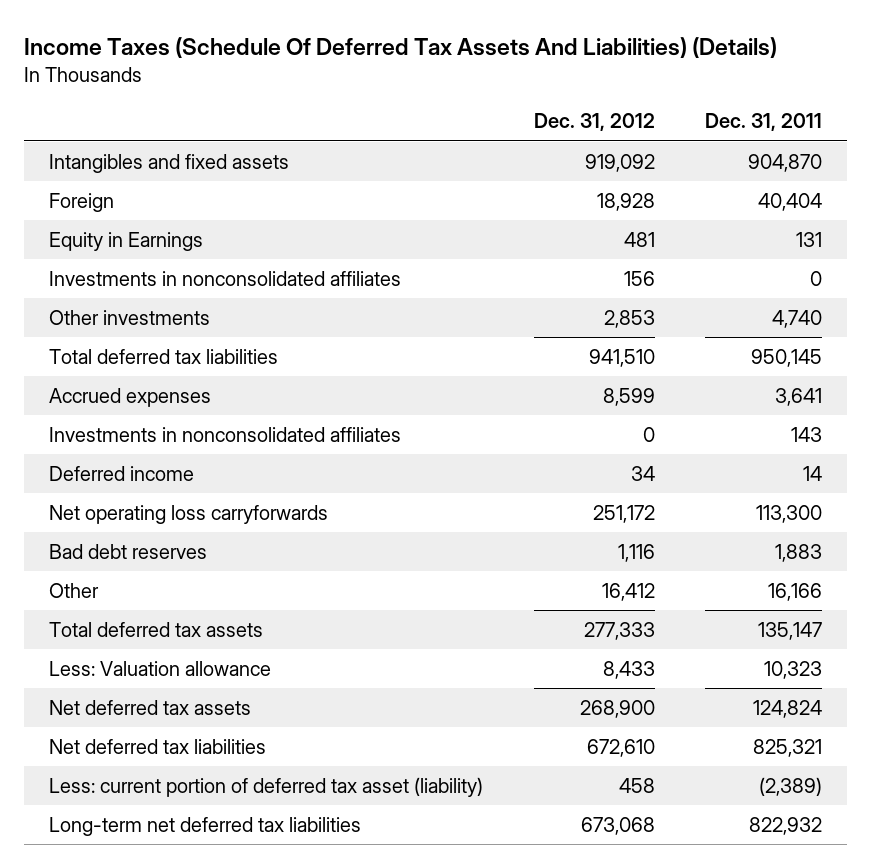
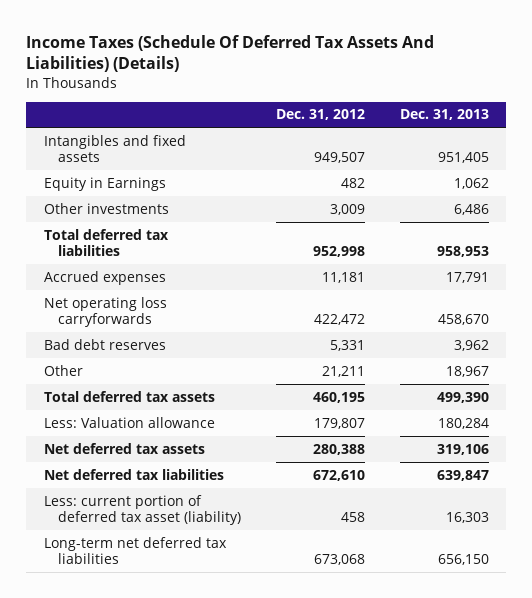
[705,113,823,132] Dec. 31, 2011 -> none
none -> [399,109,489,121] Dec. 31, 2013
[49,192,115,212] Foreign -> none
[49,270,402,286] Investments in nonconsolidated affiliates -> none
[49,426,402,442] Investments in nonconsolidated affiliates -> none
[49,465,195,481] Deferred income -> none
[584,153,655,172] 919,092 -> [313,152,365,164] 949,507
[623,231,655,247] 481 -> [340,177,365,188] 482
[603,309,655,328] 2,853 -> [329,203,365,215] 3,009
[588,348,655,367] 941,510 -> [312,246,365,258] 952,998
[602,387,655,406] 8,599 -> [321,271,365,283] 11,181
[592,504,655,523] 251,172 -> [313,314,365,326] 422,472
[617,543,655,562] 1,116 -> [329,339,365,351] 5,331
[601,582,655,601] 16,412 -> [321,365,365,377] 21,211
[583,621,655,640] 277,333 -> [312,391,365,403] 460,195
[602,660,655,679] 8,433 -> [313,417,365,429] 179,807
[579,699,655,718] 268,900 -> [312,443,365,455] 280,388

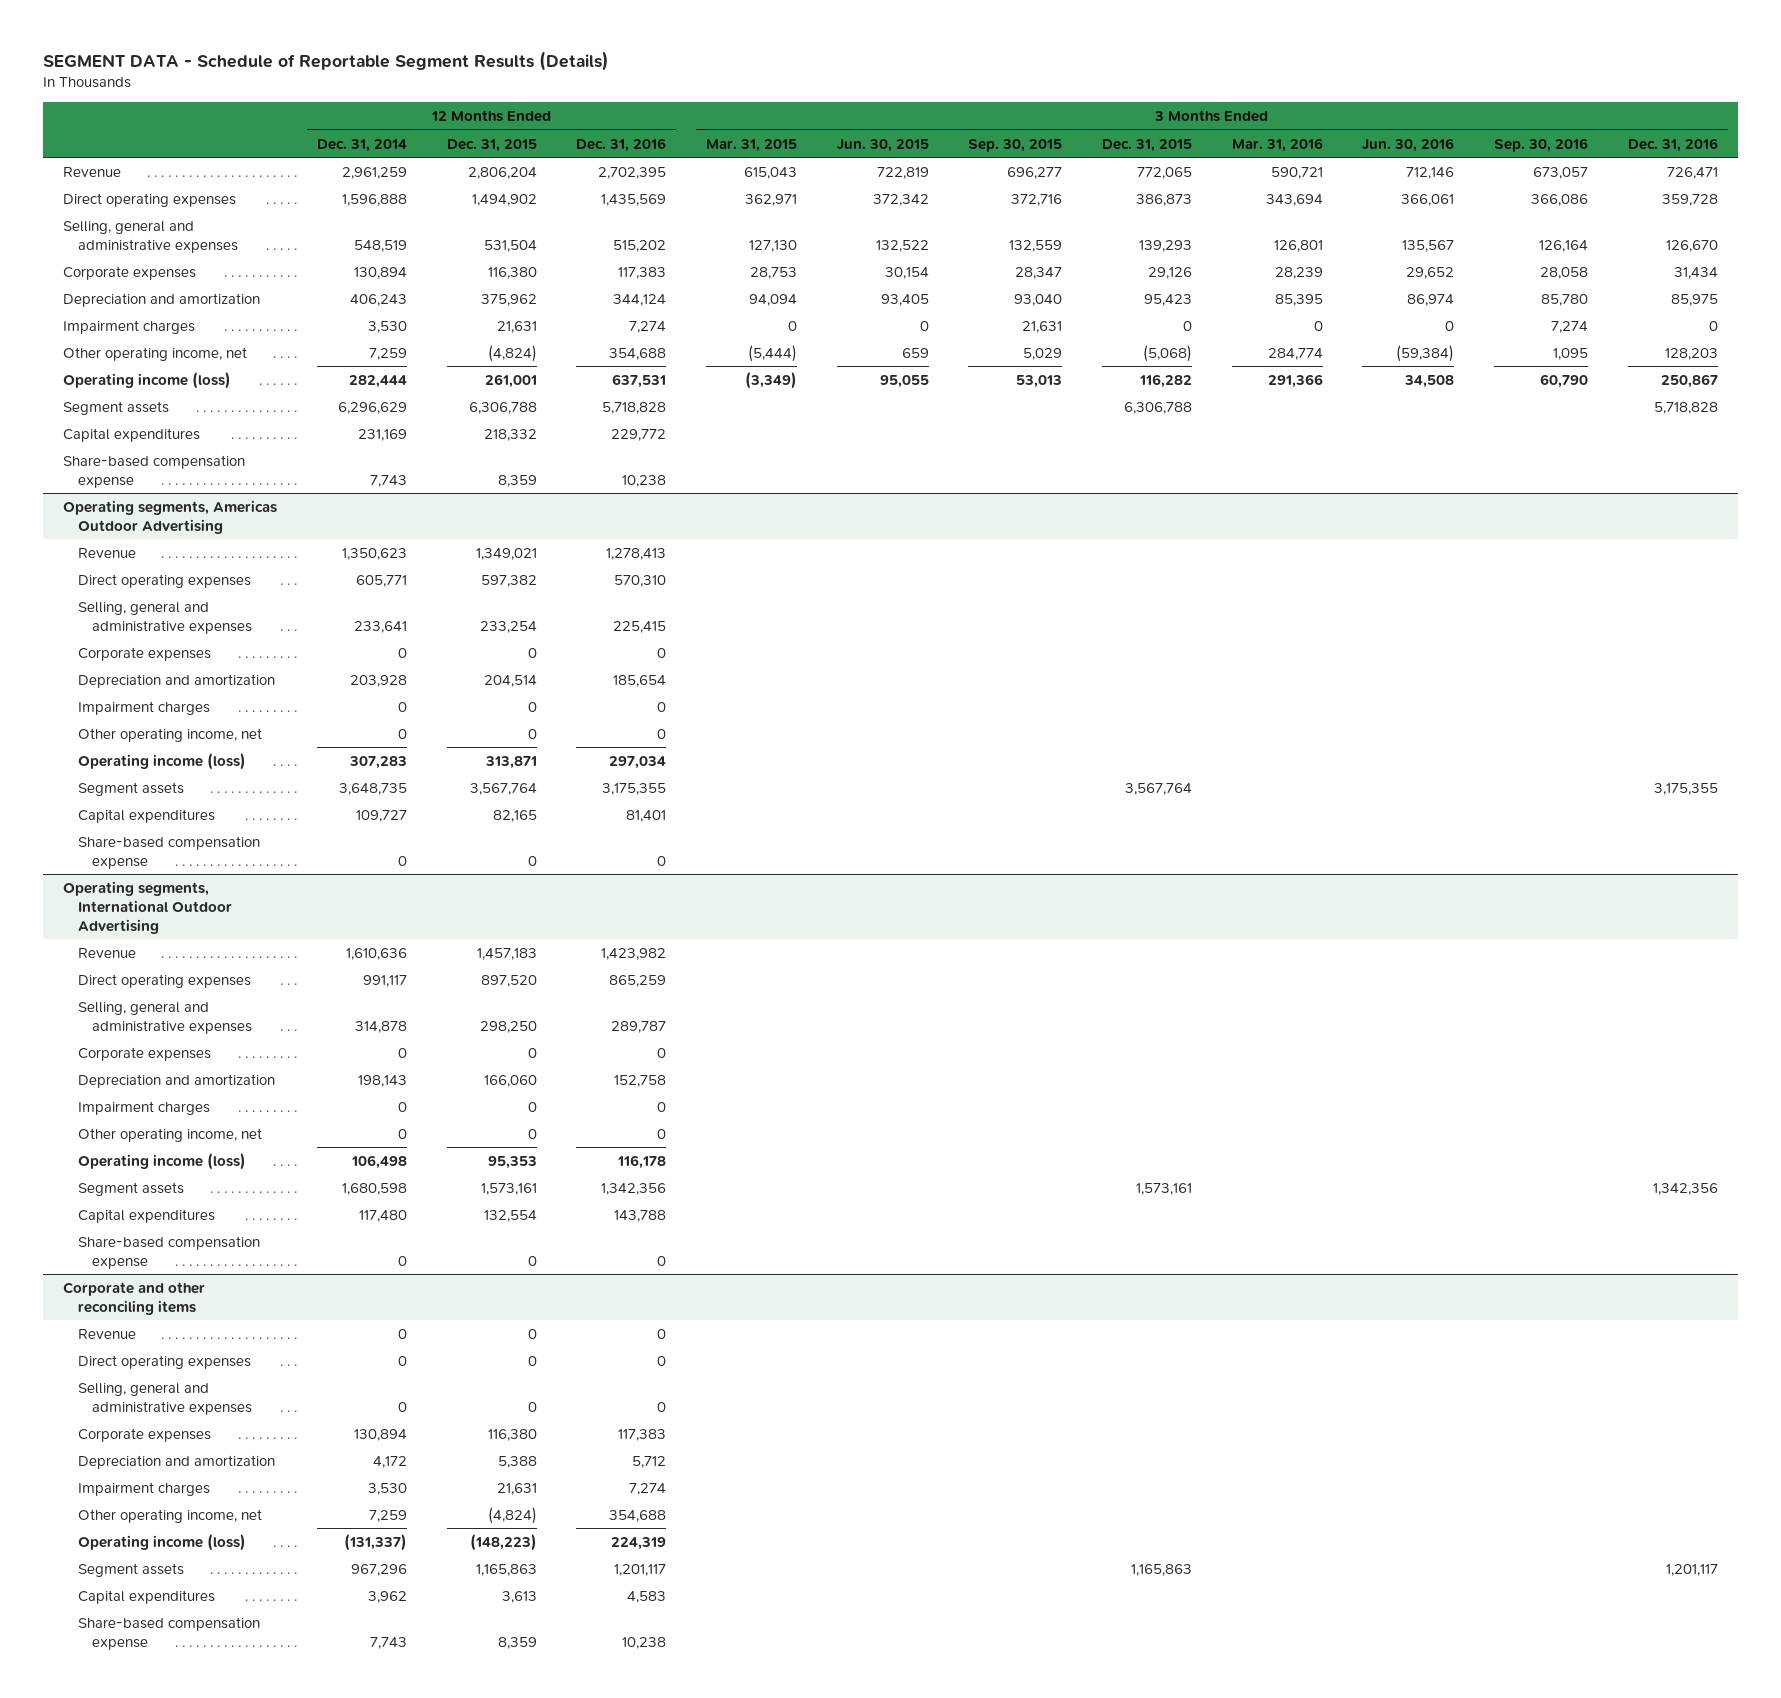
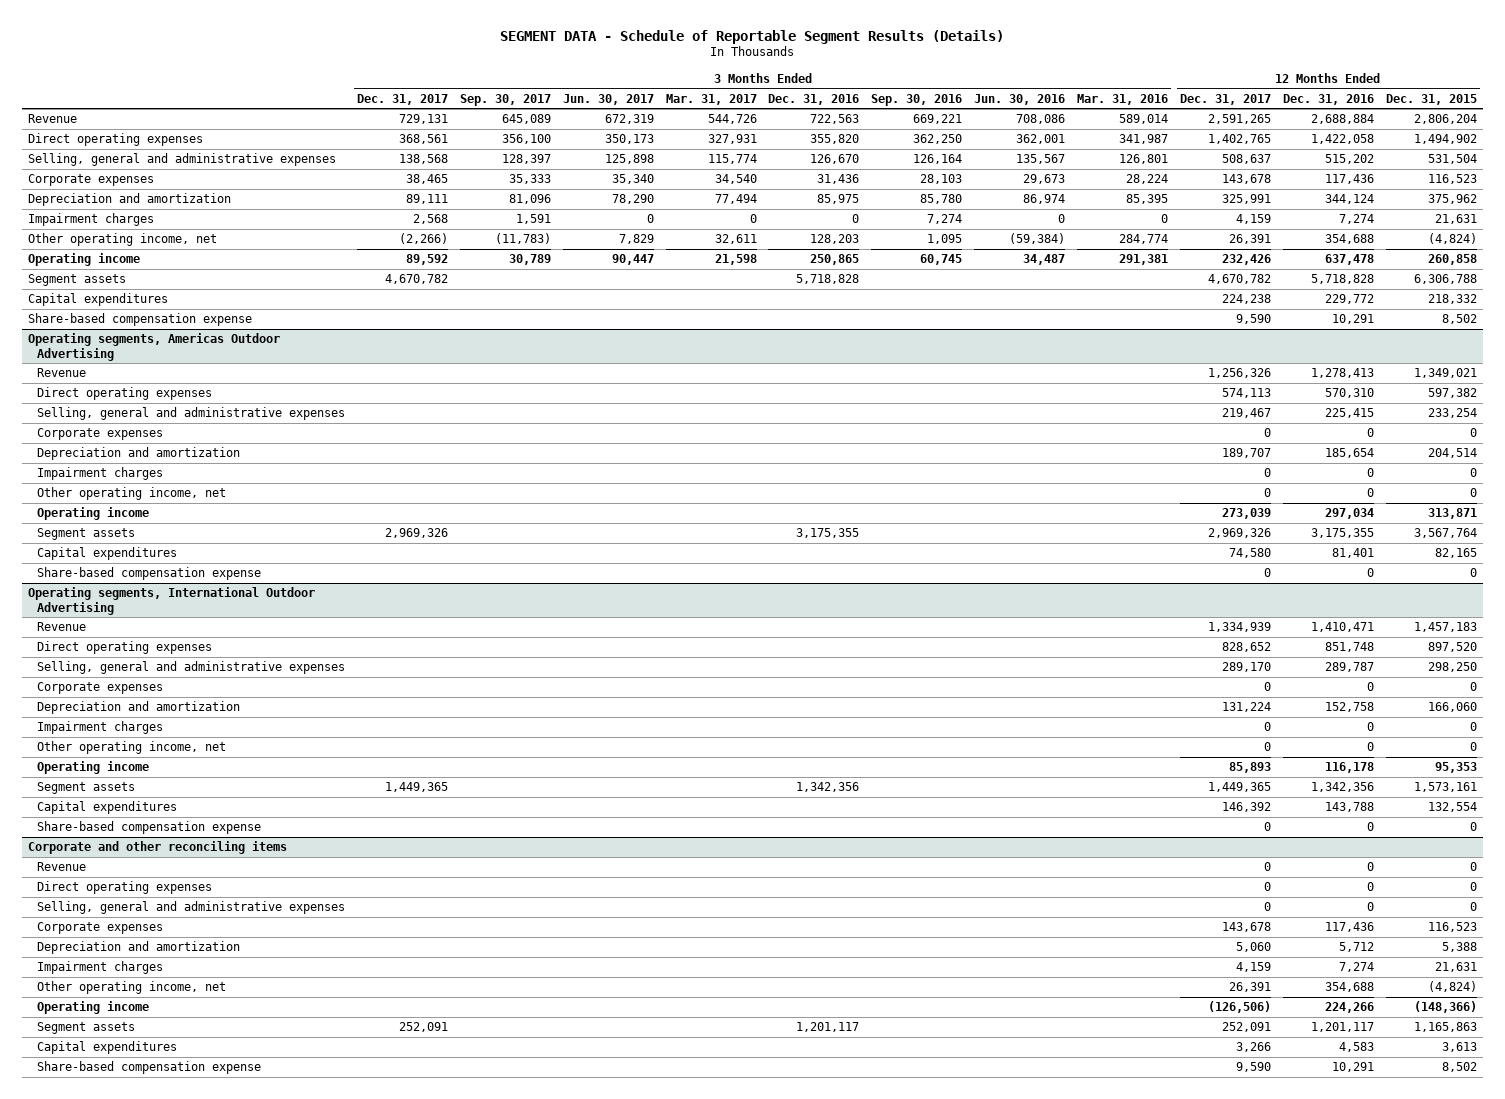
[316,138,407,152] Dec. 31, 2014 -> none
[705,138,797,152] Mar. 31, 2015 -> none
[836,138,929,152] Jun. 30, 2015 -> none
[968,138,1063,152] Sep. 30, 2015 -> none
[1102,138,1193,152] Dec. 31, 2015 -> none
none -> [356,93,448,105] Dec. 31, 2017
none -> [459,93,551,106] Sep. 30, 2017
none -> [562,93,654,105] Jun. 30, 2017
none -> [665,93,757,105] Mar. 31, 2017
none -> [1179,93,1271,105] Dec. 31, 2017
[598,166,667,179] 2,702,395 -> [1310,114,1374,125] 2,688,884
[1270,166,1323,179] 590,721 -> [1119,114,1169,125] 589,014
[1406,166,1455,179] 712,146 -> [1016,114,1066,125] 708,086
[1533,166,1589,179] 673,057 -> [913,114,963,125] 669,221
[1666,166,1718,179] 726,471 -> [810,114,860,125] 722,563
[601,193,667,206] 1,435,569 -> [1310,134,1374,145] 1,422,058
[1265,193,1323,206] 343,694 -> [1119,134,1169,145] 341,987
[1401,193,1455,206] 366,061 -> [1016,134,1066,145] 362,001
[1531,193,1589,206] 366,086 -> [913,134,963,145] 362,250
[1661,193,1718,206] 359,728 -> [810,134,860,145] 355,820
[487,266,537,279] 116,380 -> [1427,174,1477,185] 116,523
[618,266,667,279] 117,383 -> [1324,174,1374,185] 117,436
[1274,266,1323,279] 28,239 -> [1126,174,1169,185] 28,224
[1406,266,1455,279] 29,652 -> [1023,174,1066,185] 29,673
[1540,266,1589,279] 28,058 -> [920,174,963,185] 28,103
[1673,266,1718,279] 31,434 -> [817,174,860,185] 31,436
[63,371,232,389] Operating income (loss) -> [28,253,141,267] Operating income
[484,373,537,388] 261,001 -> [1427,254,1477,266] 260,858
[612,373,667,388] 637,531 -> [1324,254,1374,266] 637,478
[1267,373,1323,388] 291,366 -> [1119,254,1169,266] 291,381
[1404,374,1455,388] 34,508 -> [1023,254,1066,266] 34,487
[1540,373,1589,388] 60,790 -> [920,254,963,266] 60,745
[1660,373,1718,388] 250,867 -> [810,254,860,266] 250,865
[497,474,537,487] 8,359 -> [1441,314,1477,325] 8,502
[622,474,667,487] 10,238 -> [1331,314,1374,325] 10,291
[77,752,246,770] Operating income (loss) -> [37,507,150,521] Operating income
[601,947,667,960] 1,423,982 -> [1310,622,1374,633] 1,410,471
[609,974,667,987] 865,259 -> [1324,642,1374,653] 851,748
[77,1152,246,1170] Operating income (loss) -> [37,761,150,775] Operating income
[487,1428,537,1441] 116,380 -> [1427,922,1477,933] 116,523
[618,1428,667,1441] 117,383 -> [1324,922,1374,933] 117,436
[77,1533,246,1551] Operating income (loss) -> [37,1001,150,1015] Operating income
[469,1533,537,1551] (148,223) -> [1413,1001,1477,1014] (148,366)
[611,1536,667,1550] 224,319 -> [1324,1002,1374,1014] 224,266
[497,1636,537,1649] 8,359 -> [1441,1062,1477,1073] 8,502
[622,1636,667,1649] 10,238 -> [1331,1062,1374,1073] 10,291

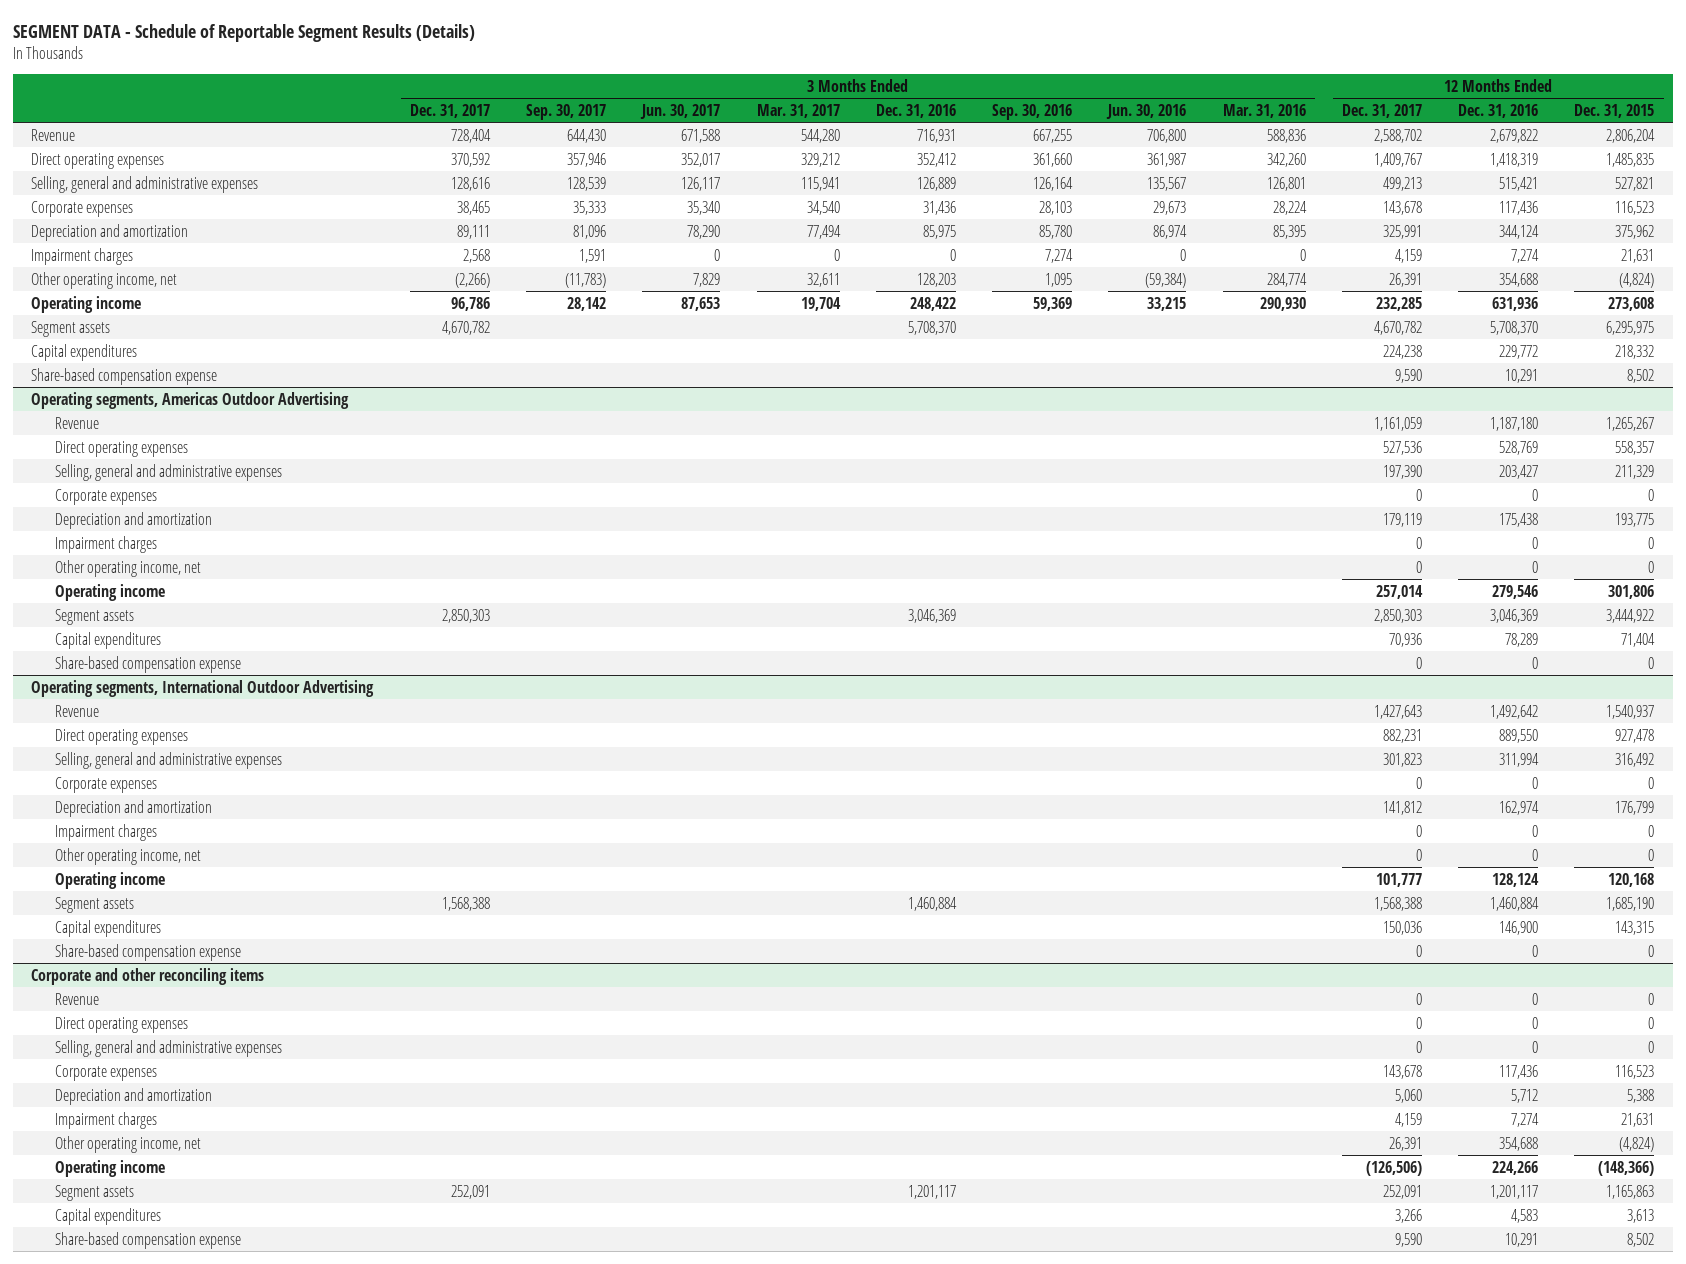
[398,114,448,125] 729,131 -> [450,128,491,143] 728,404
[501,114,551,125] 645,089 -> [566,128,606,143] 644,430
[604,114,654,125] 672,319 -> [681,128,721,143] 671,588
[707,114,757,125] 544,726 -> [800,128,840,143] 544,280
[810,114,860,125] 722,563 -> [916,128,956,143] 716,931
[913,114,963,125] 669,221 -> [1033,128,1073,143] 667,255
[1016,114,1066,125] 708,086 -> [1147,128,1187,143] 706,800
[1119,114,1169,125] 589,014 -> [1266,128,1306,143] 588,836
[1207,114,1271,125] 2,591,265 -> [1373,128,1422,143] 2,588,702
[1310,114,1374,125] 2,688,884 -> [1490,128,1539,143] 2,679,822
[398,134,448,145] 368,561 -> [450,152,490,167] 370,592
[501,134,551,145] 356,100 -> [566,152,606,167] 357,946
[604,134,654,145] 350,173 -> [681,152,721,167] 352,017
[707,134,757,145] 327,931 -> [800,152,840,167] 329,212
[810,134,860,145] 355,820 -> [916,152,956,167] 352,412
[913,134,963,145] 362,250 -> [1033,152,1073,167] 361,660
[1016,134,1066,145] 362,001 -> [1147,152,1187,167] 361,987
[1119,134,1169,145] 341,987 -> [1266,152,1306,167] 342,260
[1207,134,1271,145] 1,402,765 -> [1373,152,1422,167] 1,409,767
[1310,134,1374,145] 1,422,058 -> [1490,152,1539,167] 1,418,319
[1413,134,1477,145] 1,494,902 -> [1606,152,1655,167] 1,485,835
[398,154,448,165] 138,568 -> [450,176,490,191] 128,616
[501,154,551,165] 128,397 -> [566,176,606,191] 128,539
[604,154,654,165] 125,898 -> [681,176,721,191] 126,117
[707,154,757,165] 115,774 -> [800,176,840,191] 115,941
[810,154,860,165] 126,670 -> [916,176,956,191] 126,889
[1221,154,1271,165] 508,637 -> [1382,176,1422,191] 499,213
[1324,154,1374,165] 515,202 -> [1499,176,1539,191] 515,421
[1427,154,1477,165] 531,504 -> [1615,176,1655,191] 527,821
[405,254,448,266] 89,592 -> [450,296,490,311] 96,786
[508,254,551,266] 30,789 -> [566,296,606,311] 28,142
[611,254,654,266] 90,447 -> [681,296,721,311] 87,653
[714,254,757,266] 21,598 -> [800,296,841,311] 19,704
[810,254,860,266] 250,865 -> [909,296,956,311] 248,422
[920,254,963,266] 60,745 -> [1033,296,1073,311] 59,369
[1023,254,1066,266] 34,487 -> [1147,296,1187,311] 33,215
[1119,254,1169,266] 291,381 -> [1259,296,1306,311] 290,930
[1221,254,1271,266] 232,426 -> [1375,296,1422,311] 232,285
[1324,254,1374,266] 637,478 -> [1492,296,1539,311] 631,936
[1427,254,1477,266] 260,858 -> [1608,296,1655,311] 273,608
[796,274,860,285] 5,718,828 -> [907,320,956,335] 5,708,370
[1310,274,1374,285] 5,718,828 -> [1490,320,1539,335] 5,708,370
[1413,274,1477,285] 6,306,788 -> [1606,320,1655,335] 6,295,975
[1207,368,1271,379] 1,256,326 -> [1373,416,1422,431] 1,161,059
[1310,368,1374,379] 1,278,413 -> [1490,416,1539,431] 1,187,180
[1413,368,1477,379] 1,349,021 -> [1606,416,1655,431] 1,265,267
[1221,388,1271,399] 574,113 -> [1382,440,1422,455] 527,536
[1324,388,1374,399] 570,310 -> [1499,440,1539,455] 528,769
[1427,388,1477,399] 597,382 -> [1615,440,1655,455] 558,357
[1221,408,1271,419] 219,467 -> [1382,464,1422,479] 197,390
[1324,408,1374,419] 225,415 -> [1499,464,1539,479] 203,427
[1427,408,1477,419] 233,254 -> [1615,464,1655,479] 211,329
[1221,448,1271,459] 189,707 -> [1382,512,1422,527] 179,119
[1324,448,1374,459] 185,654 -> [1499,512,1539,527] 175,438
[1427,448,1477,459] 204,514 -> [1615,512,1655,527] 193,775
[1221,508,1271,520] 273,039 -> [1375,584,1423,599] 257,014
[1324,508,1374,520] 297,034 -> [1492,584,1539,599] 279,546
[1427,508,1477,520] 313,871 -> [1608,584,1655,599] 301,806
[384,528,448,539] 2,969,326 -> [441,608,490,623] 2,850,303
[796,528,860,539] 3,175,355 -> [907,608,956,623] 3,046,369
[1207,528,1271,539] 2,969,326 -> [1373,608,1422,623] 2,850,303
[1310,528,1374,539] 3,175,355 -> [1490,608,1539,623] 3,046,369
[1413,528,1477,539] 3,567,764 -> [1606,608,1655,623] 3,444,922
[1228,548,1271,559] 74,580 -> [1388,632,1422,647] 70,936
[1331,548,1374,559] 81,401 -> [1505,632,1539,647] 78,289
[1434,548,1477,559] 82,165 -> [1621,632,1656,647] 71,404
[1207,622,1271,633] 1,334,939 -> [1373,704,1422,719] 1,427,643
[1310,622,1374,633] 1,410,471 -> [1490,704,1539,719] 1,492,642
[1413,622,1477,633] 1,457,183 -> [1606,704,1655,719] 1,540,937
[1221,642,1271,653] 828,652 -> [1382,728,1422,743] 882,231
[1324,642,1374,653] 851,748 -> [1499,728,1539,743] 889,550
[1427,642,1477,653] 897,520 -> [1615,728,1655,743] 927,478
[1221,662,1271,673] 289,170 -> [1382,752,1422,767] 301,823
[1324,662,1374,673] 289,787 -> [1499,752,1540,767] 311,994
[1427,662,1477,673] 298,250 -> [1615,752,1655,767] 316,492
[1221,702,1271,713] 131,224 -> [1382,800,1422,815] 141,812
[1324,702,1374,713] 152,758 -> [1499,800,1540,815] 162,974
[1427,702,1477,713] 166,060 -> [1615,800,1655,815] 176,799
[1228,762,1271,774] 85,893 -> [1375,872,1422,887] 101,777
[1324,762,1374,774] 116,178 -> [1492,872,1540,887] 128,124
[1434,762,1477,774] 95,353 -> [1608,872,1655,887] 120,168
[384,782,448,793] 1,449,365 -> [441,896,490,911] 1,568,388
[796,782,860,793] 1,342,356 -> [907,896,957,911] 1,460,884
[1207,782,1271,793] 1,449,365 -> [1373,896,1422,911] 1,568,388
[1310,782,1374,793] 1,342,356 -> [1490,896,1540,911] 1,460,884
[1413,782,1477,793] 1,573,161 -> [1606,896,1655,911] 1,685,190
[1221,802,1271,813] 146,392 -> [1382,920,1422,935] 150,036
[1324,802,1374,813] 143,788 -> [1499,920,1539,935] 146,900
[1427,802,1477,813] 132,554 -> [1615,920,1655,935] 143,315

